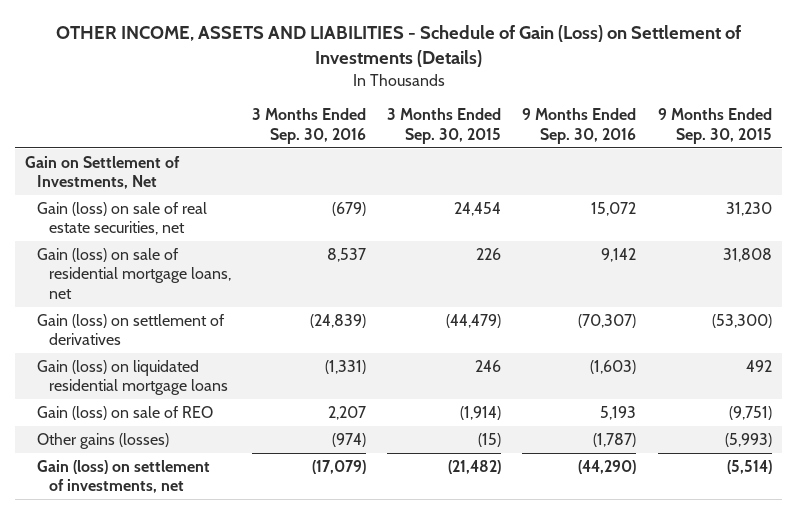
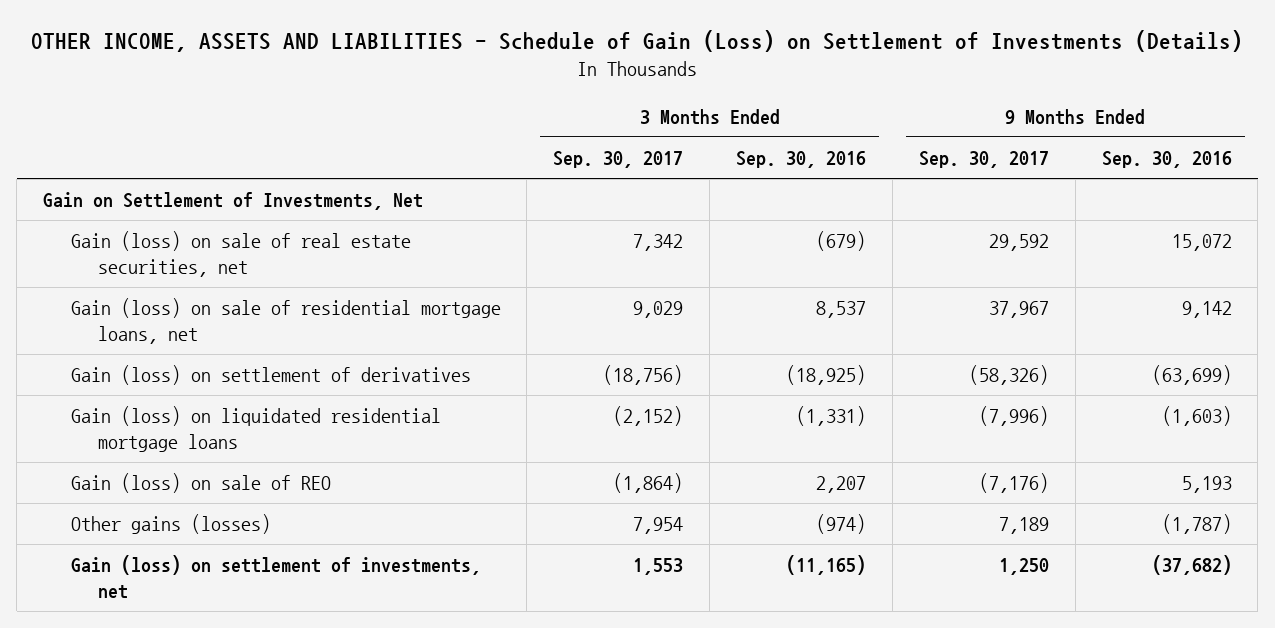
[387,108,502,144] 3 Months Ended Sep. 30, 2015 -> none
[657,108,772,144] 9 Months Ended Sep. 30, 2015 -> none
none -> [553,150,684,168] Sep. 30, 2017
none -> [918,150,1049,168] Sep. 30, 2017
[310,313,367,328] (24,839) -> [786,365,867,386] (18,925)
[578,313,637,328] (70,307) -> [1151,365,1232,386] (63,699)
[312,459,367,474] (17,079) -> [786,555,867,576] (11,165)
[578,459,637,474] (44,290) -> [1151,555,1232,576] (37,682)

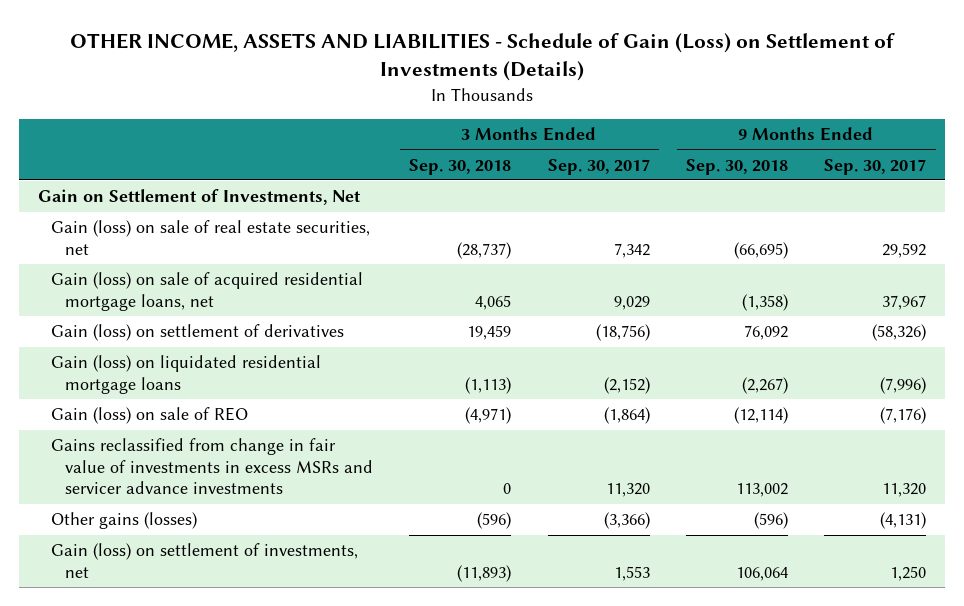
[736,150,867,168] Sep. 30, 2016 -> none
[1101,150,1232,168] Sep. 30, 2016 -> none
none -> [409,158,512,175] Sep. 30, 2018
none -> [685,158,788,175] Sep. 30, 2018
[70,298,501,344] Gain (loss) on sale of residential mortgage loans, net -> [51,272,364,311] Gain (loss) on sale of acquired residential mortgage loans, net
none -> [51,438,373,495] Gains reclassified from change in fair value of investments in excess MSRs and servicer advance investments
[633,517,684,535] 7,954 -> [603,512,650,530] (3,366)
[998,517,1049,535] 7,189 -> [880,512,927,530] (4,131)

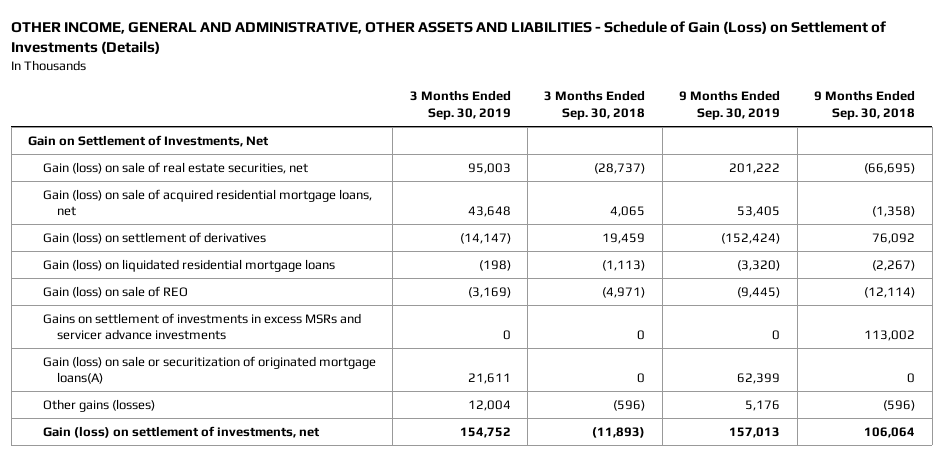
[70,32,896,81] OTHER INCOME, ASSETS AND LIABILITIES - Schedule of Gain (Loss) on Settlement of Investments (Details) -> [11,20,887,55] OTHER INCOME, GENERAL AND ADMINISTRATIVE, OTHER ASSETS AND LIABILITIES - Schedule of Gain (Loss) on Settlement of Investments (Details)
[547,158,650,175] Sep. 30, 2017 -> none
[824,158,927,175] Sep. 30, 2017 -> none
none -> [409,90,511,121] 3 Months Ended Sep. 30, 2019
none -> [679,90,781,121] 9 Months Ended Sep. 30, 2019
[51,438,373,495] Gains reclassified from change in fair value of investments in excess MSRs and servicer advance investments -> [42,312,361,341] Gains on settlement of investments in excess MSRs and servicer advance investments
none -> [42,355,376,385] Gain (loss) on sale or securitization of originated mortgage loans(A)

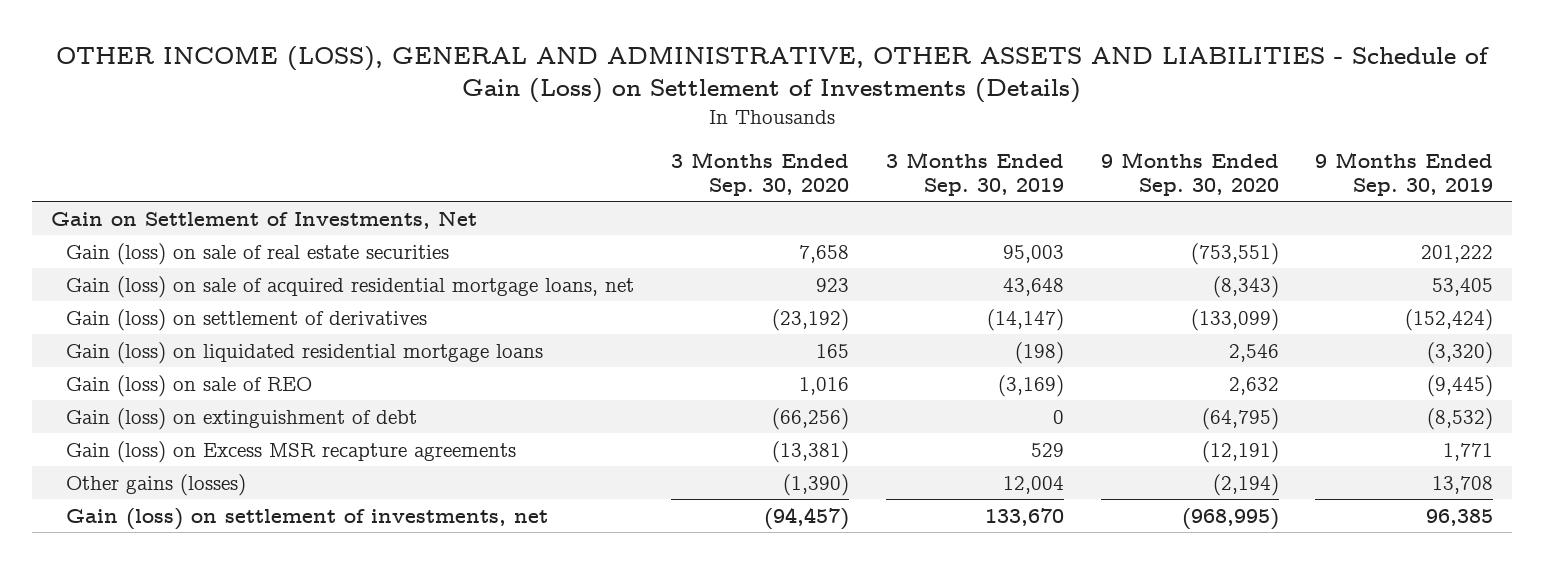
[11,20,887,55] OTHER INCOME, GENERAL AND ADMINISTRATIVE, OTHER ASSETS AND LIABILITIES - Schedule of Gain (Loss) on Settlement of Investments (Details) -> [56,46,1490,104] OTHER INCOME (LOSS), GENERAL AND ADMINISTRATIVE, OTHER ASSETS AND LIABILITIES - Schedule of Gain (Loss) on Settlement of Investments (Details)
[544,90,646,121] 3 Months Ended Sep. 30, 2018 -> none
[814,90,916,121] 9 Months Ended Sep. 30, 2018 -> none
none -> [671,151,850,196] 3 Months Ended Sep. 30, 2020
none -> [1100,151,1279,196] 9 Months Ended Sep. 30, 2020
[42,161,308,174] Gain (loss) on sale of real estate securities, net -> [66,242,450,265] Gain (loss) on sale of real estate securities
[42,312,361,341] Gains on settlement of investments in excess MSRs and servicer advance investments -> none
[42,355,376,385] Gain (loss) on sale or securitization of originated mortgage loans(A) -> none
none -> [66,407,418,430] Gain (loss) on extinguishment of debt
none -> [66,440,517,463] Gain (loss) on Excess MSR recapture agreements
[745,399,781,411] 5,176 -> [1432,475,1494,494] 13,708
[459,426,511,438] 154,752 -> [984,507,1064,526] 133,670
[729,426,781,438] 157,013 -> [1426,508,1494,526] 96,385

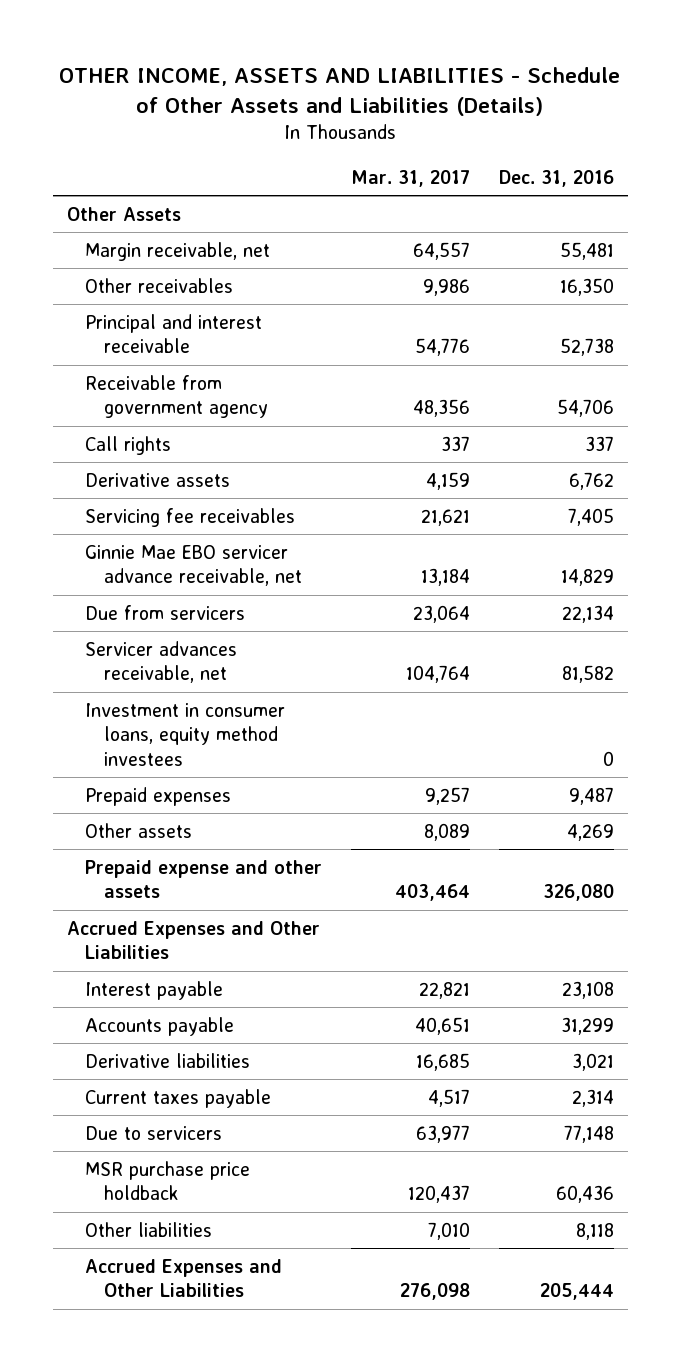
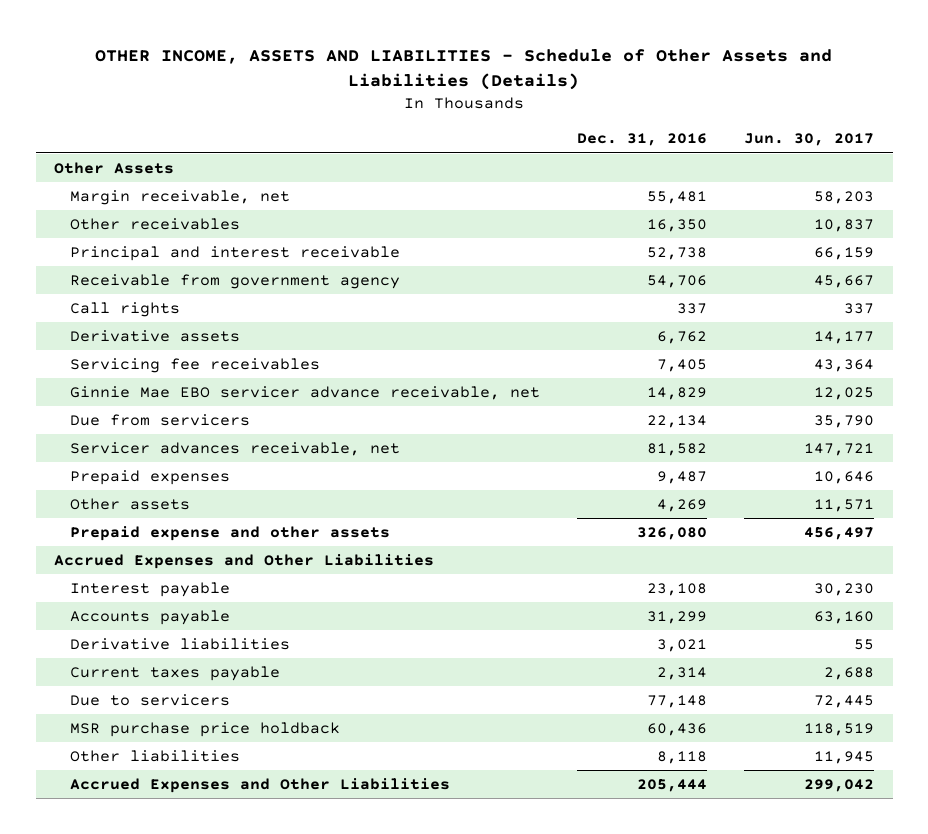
[351,169,471,187] Mar. 31, 2017 -> none
none -> [744,133,875,147] Jun. 30, 2017
[85,702,286,766] Investment in consumer loans, equity method investees -> none

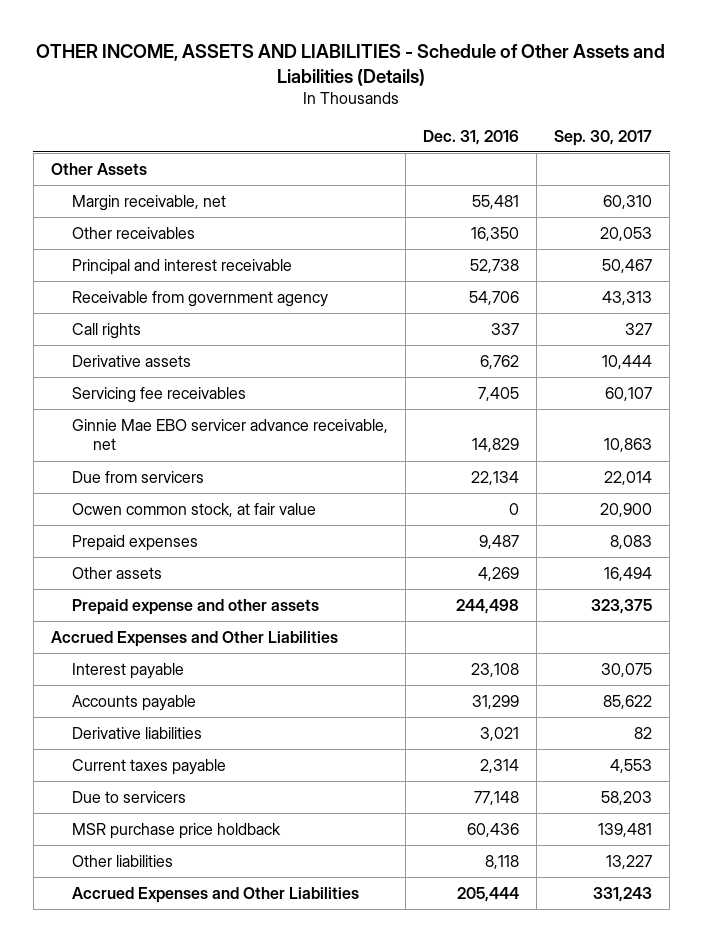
[744,133,875,147] Jun. 30, 2017 -> none
none -> [554,129,653,146] Sep. 30, 2017
[70,441,401,456] Servicer advances receivable, net -> none
none -> [71,502,316,517] Ocwen common stock, at fair value
[637,526,708,540] 326,080 -> [455,598,519,614] 244,498

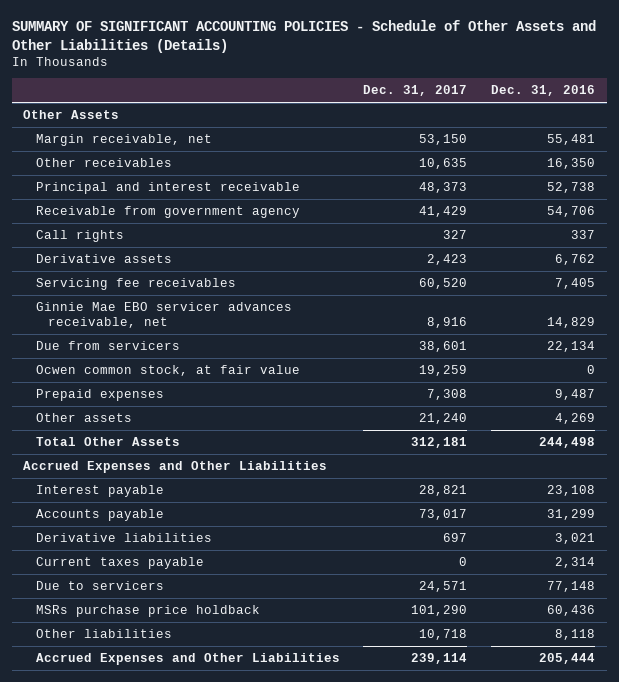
[36,43,666,86] OTHER INCOME, ASSETS AND LIABILITIES - Schedule of Other Assets and Liabilities (Details) -> [11,19,596,53] SUMMARY OF SIGNIFICANT ACCOUNTING POLICIES - Schedule of Other Assets and Other Liabilities (Details)
[554,129,653,146] Sep. 30, 2017 -> none
none -> [363,85,468,97] Dec. 31, 2017
[71,418,388,451] Ginnie Mae EBO servicer advance receivable, net -> [35,301,292,328] Ginnie Mae EBO servicer advances receivable, net
[71,598,319,615] Prepaid expense and other assets -> [35,436,180,446] Total Other Assets
[71,822,281,839] MSR purchase price holdback -> [35,604,260,617] MSRs purchase price holdback

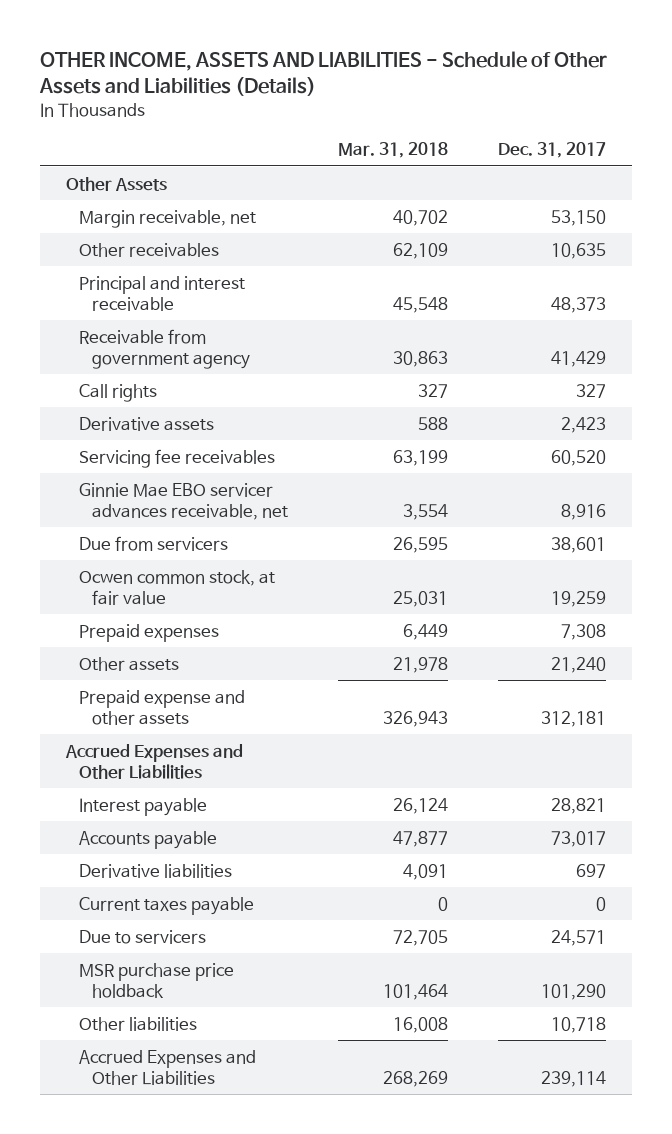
[11,19,596,53] SUMMARY OF SIGNIFICANT ACCOUNTING POLICIES - Schedule of Other Assets and Other Liabilities (Details) -> [39,50,608,96] OTHER INCOME, ASSETS AND LIABILITIES - Schedule of Other Assets and Liabilities (Details)
[491,85,596,97] Dec. 31, 2016 -> none
none -> [338,142,449,159] Mar. 31, 2018
[35,436,180,446] Total Other Assets -> [78,689,245,725] Prepaid expense and other assets
[35,604,260,617] MSRs purchase price holdback -> [78,962,234,998] MSR purchase price holdback

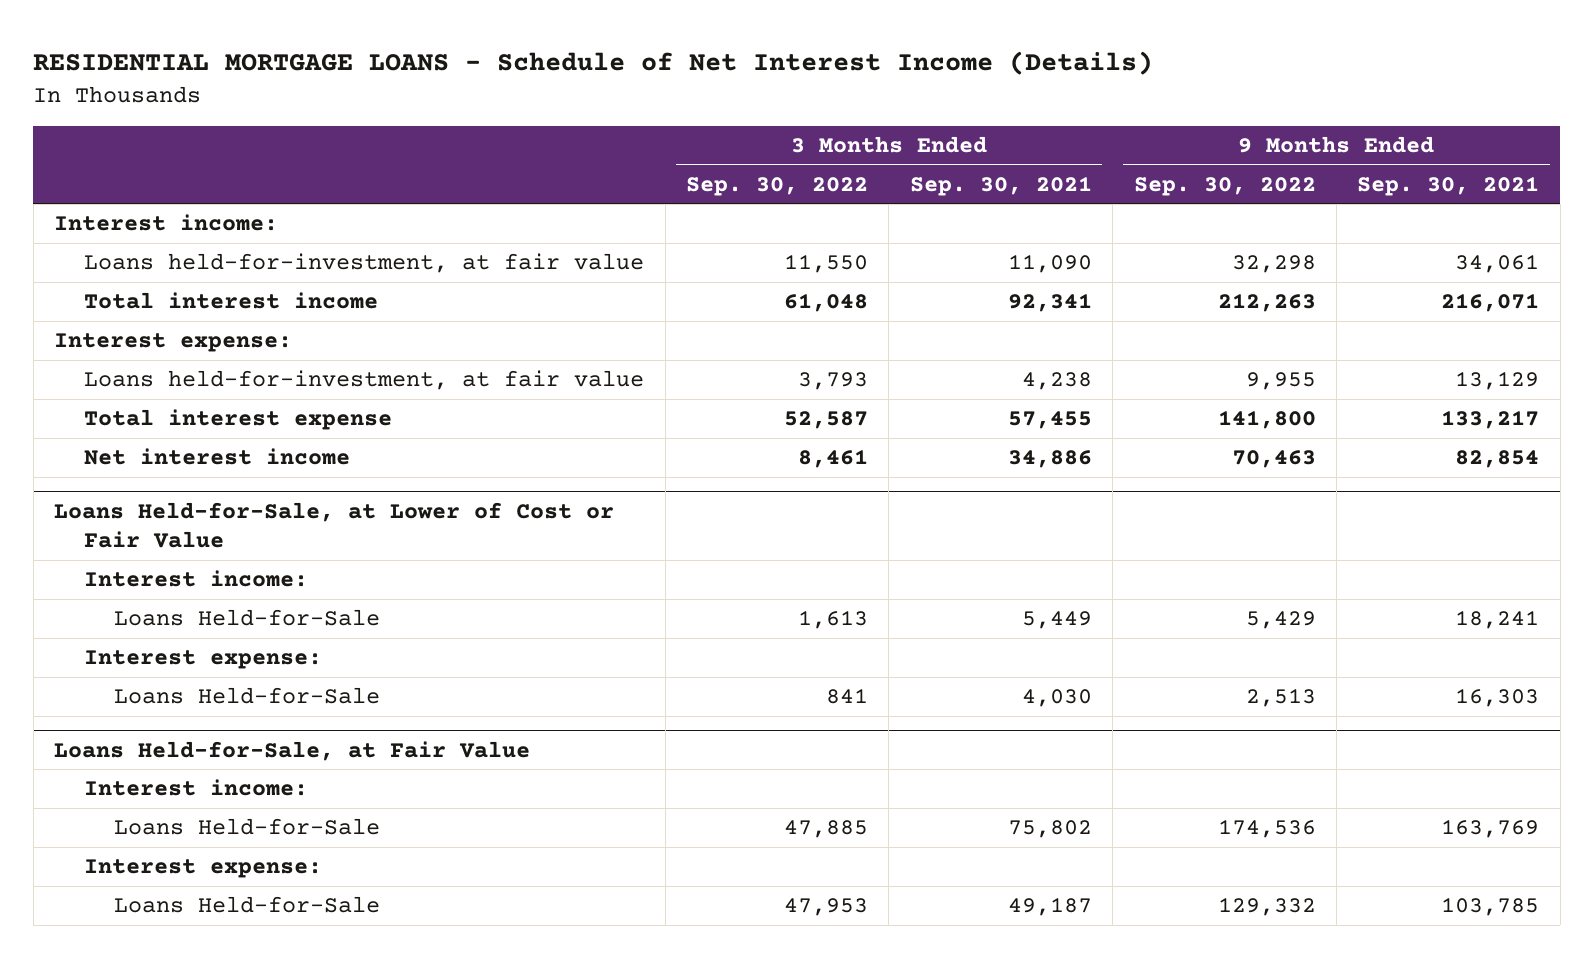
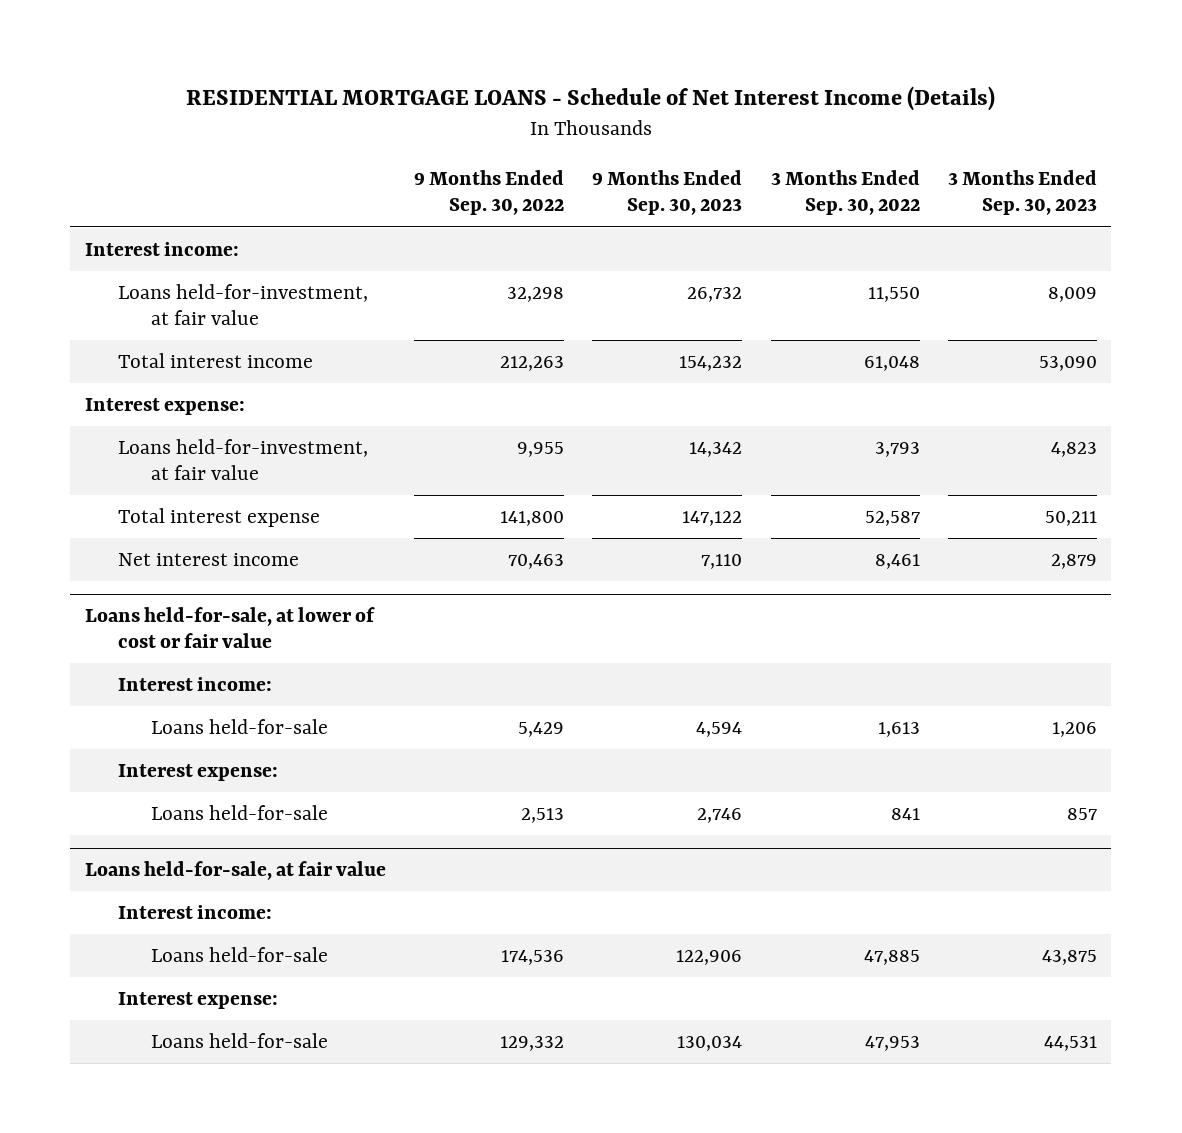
[909,175,1092,196] Sep. 30, 2021 -> none
[1357,175,1540,196] Sep. 30, 2021 -> none
none -> [592,170,743,216] 9 Months Ended Sep. 30, 2023
none -> [948,170,1098,216] 3 Months Ended Sep. 30, 2023
[54,501,615,549] Loans Held-for-Sale, at Lower of Cost or Fair Value -> [84,607,375,649] Loans held-for-sale, at lower of cost or fair value
[113,609,380,627] Loans Held-for-Sale -> [150,719,328,735] Loans held-for-sale
[113,687,380,705] Loans Held-for-Sale -> [150,805,328,821] Loans held-for-sale
[54,740,531,761] Loans Held-for-Sale, at Fair Value -> [84,861,386,881] Loans held-for-sale, at fair value
[113,818,380,836] Loans Held-for-Sale -> [150,947,328,963] Loans held-for-sale
[113,896,380,914] Loans Held-for-Sale -> [150,1033,328,1049] Loans held-for-sale

